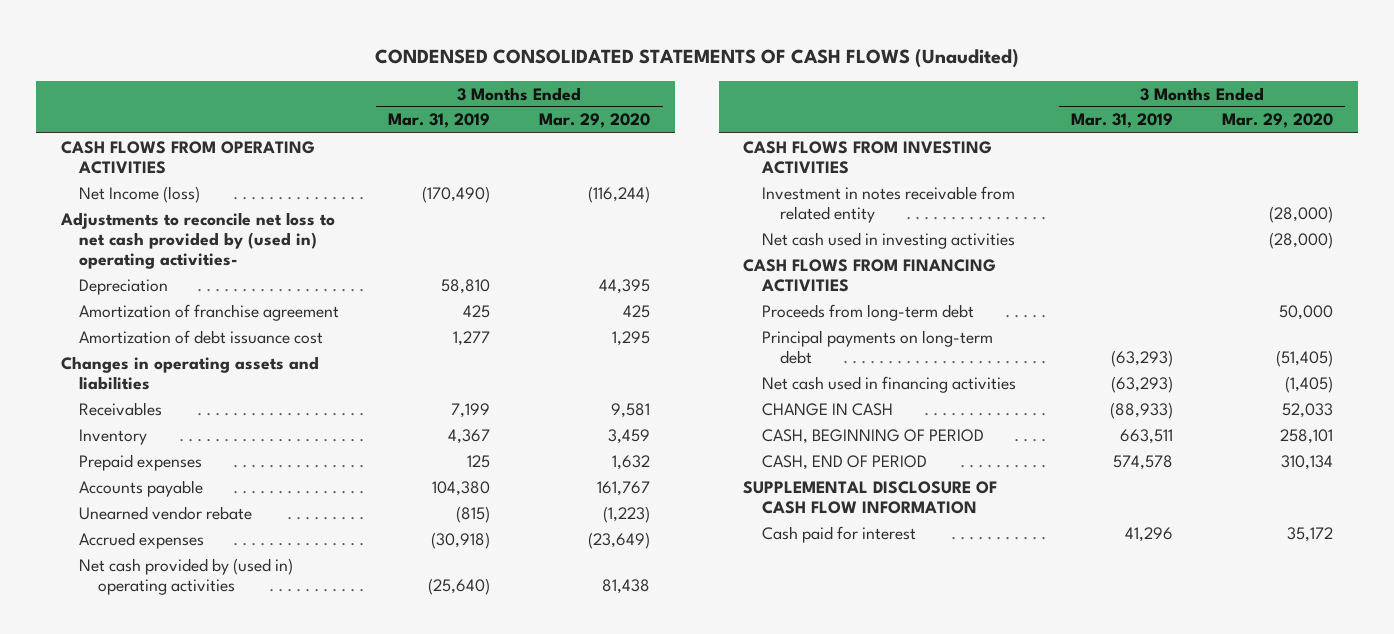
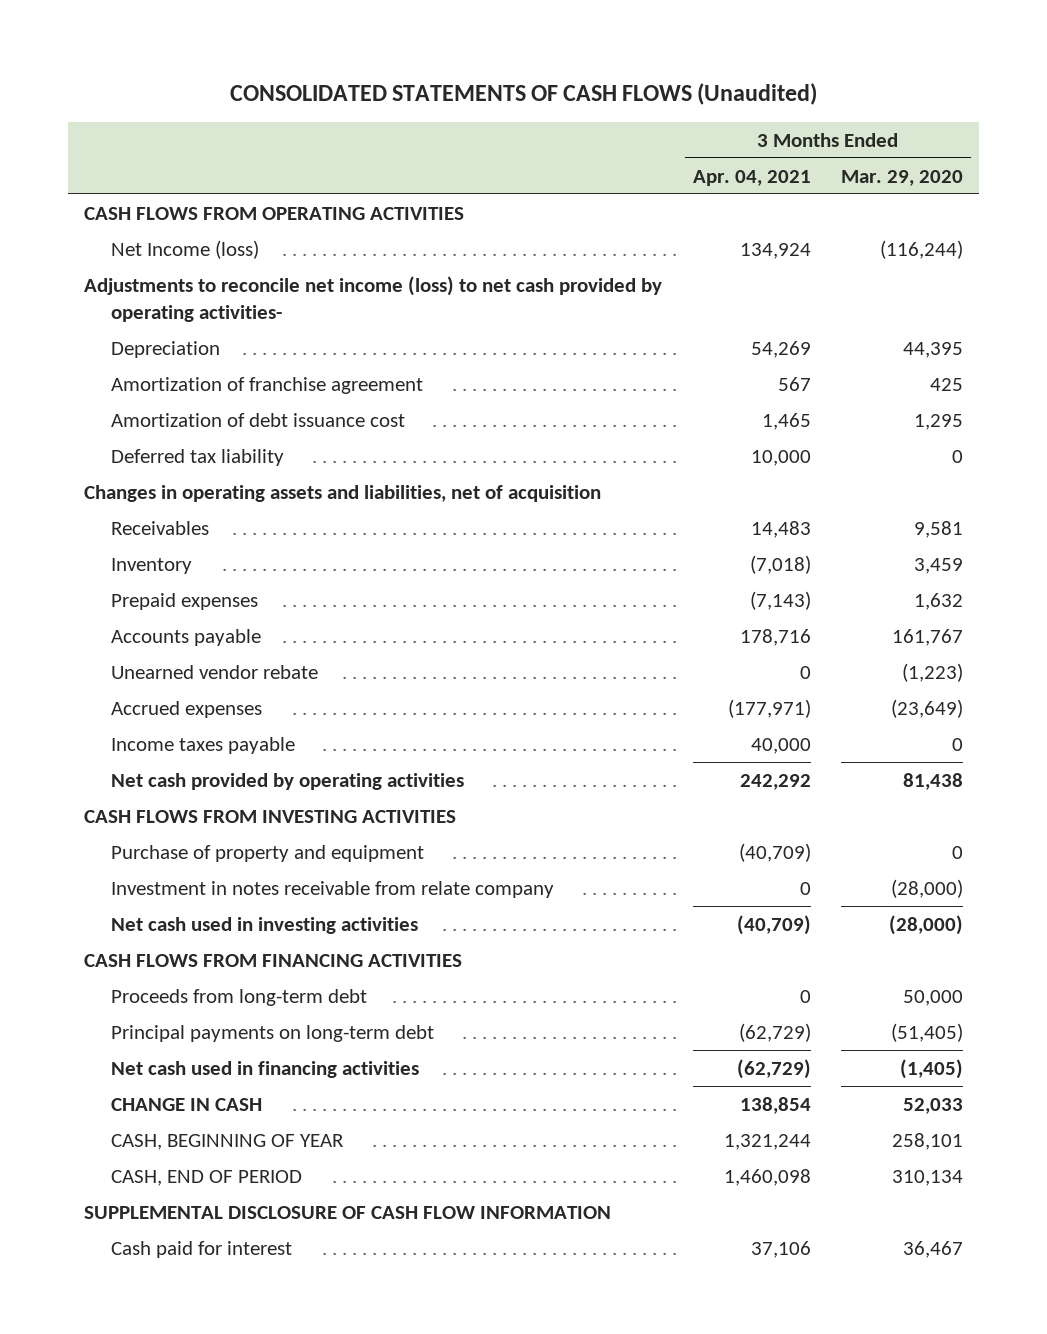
[374,49,1019,69] CONDENSED CONSOLIDATED STATEMENTS OF CASH FLOWS (Unaudited) -> [229,83,817,106] CONSOLIDATED STATEMENTS OF CASH FLOWS (Unaudited)
[388,113,491,129] Mar. 31, 2019 -> none
none -> [692,169,811,186] Apr. 04, 2021
[59,211,335,270] Adjustments to reconcile net loss to net cash provided by (used in) operating activities- -> [83,275,662,322] Adjustments to reconcile net income (loss) to net cash provided by operating activities-
none -> [111,448,285,466] Deferred tax liability
[60,355,319,390] Changes in operating assets and liabilities -> [83,484,601,502] Changes in operating assets and liabilities, net of acquisition
none -> [111,736,296,754] Income taxes payable
[79,557,294,595] Net cash provided by (used in) operating activities -> [111,772,465,790] Net cash provided by operating activities
none -> [111,844,425,862] Purchase of property and equipment
[761,185,1015,223] Investment in notes receivable from related entity -> [111,880,555,898] Investment in notes receivable from relate company
[761,428,984,444] CASH, BEGINNING OF PERIOD -> [111,1133,345,1150] CASH, BEGINNING OF YEAR
[1286,526,1333,542] 35,172 -> [903,1240,964,1258] 36,467

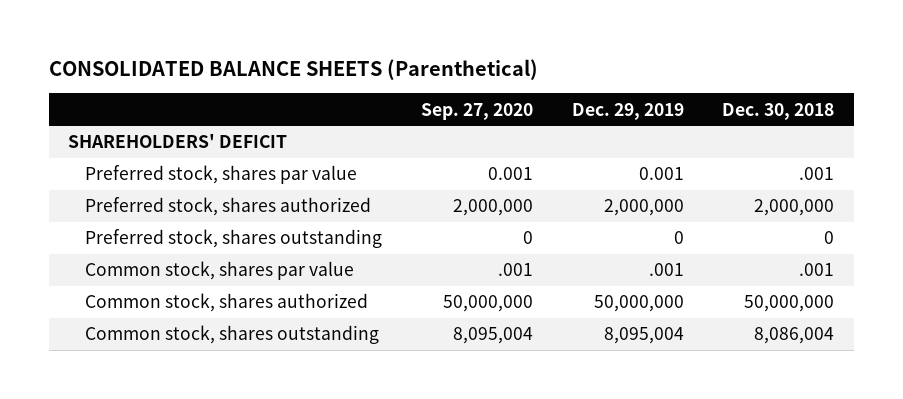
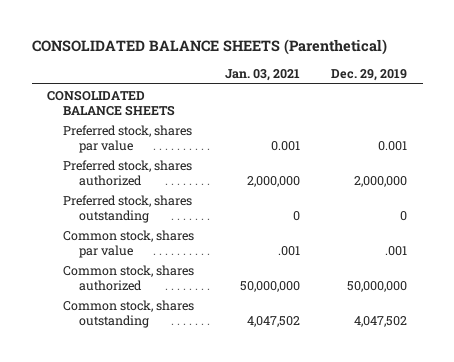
[420,102,533,120] Sep. 27, 2020 -> none
[722,102,835,120] Dec. 30, 2018 -> none
none -> [225,69,301,82] Jan. 03, 2021
[68,134,288,149] SHAREHOLDERS' DEFICIT -> none
none -> [47,89,175,116] CONSOLIDATED BALANCE SHEETS
[603,327,684,345] 8,095,004 -> [354,315,408,327] 4,047,502

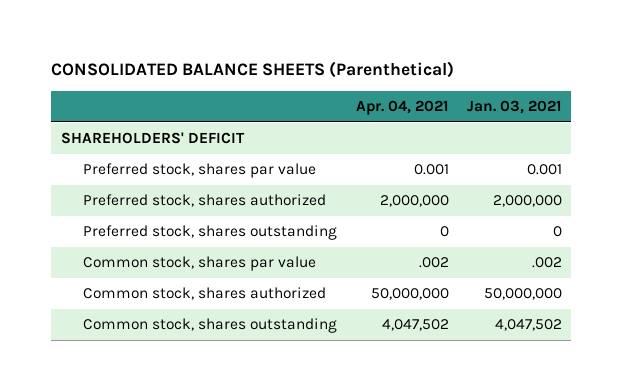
[331,69,408,82] Dec. 29, 2019 -> none
none -> [355,100,449,116] Apr. 04, 2021
[47,89,175,116] CONSOLIDATED BALANCE SHEETS -> none
none -> [60,132,245,145] SHAREHOLDERS' DEFICIT
[278,245,301,256] .001 -> [531,257,562,269] .002

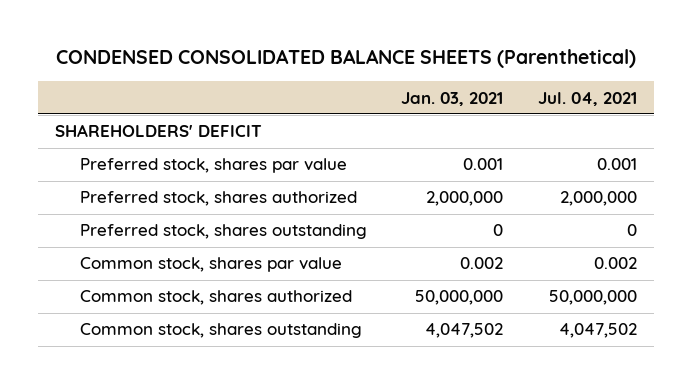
[51,61,455,79] CONSOLIDATED BALANCE SHEETS (Parenthetical) -> [55,49,636,69] CONDENSED CONSOLIDATED BALANCE SHEETS (Parenthetical)
[355,100,449,116] Apr. 04, 2021 -> none
none -> [537,91,637,106] Jul. 04, 2021
[531,257,562,269] .002 -> [460,257,504,270] 0.002

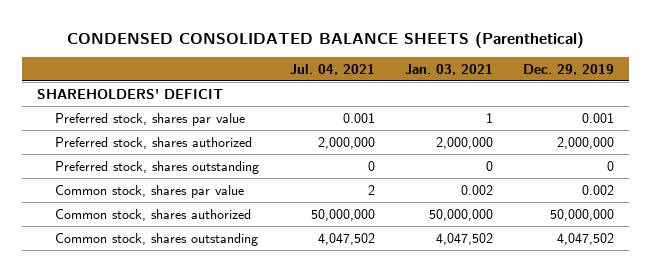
none -> [523,64,615,76] Dec. 29, 2019
[463,158,504,171] 0.001 -> [485,112,493,123] 1
[593,257,637,270] 0.002 -> [367,184,375,195] 2

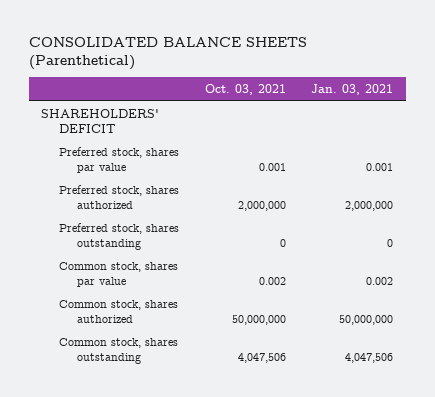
[66,31,584,48] CONDENSED CONSOLIDATED BALANCE SHEETS (Parenthetical) -> [28,36,307,71] CONSOLIDATED BALANCE SHEETS (Parenthetical)
[289,64,375,76] Jul. 04, 2021 -> none
[523,64,615,76] Dec. 29, 2019 -> none
none -> [204,83,286,95] Oct. 03, 2021
[485,112,493,123] 1 -> [366,162,394,171] 0.001
[435,232,493,245] 4,047,502 -> [345,352,394,363] 4,047,506

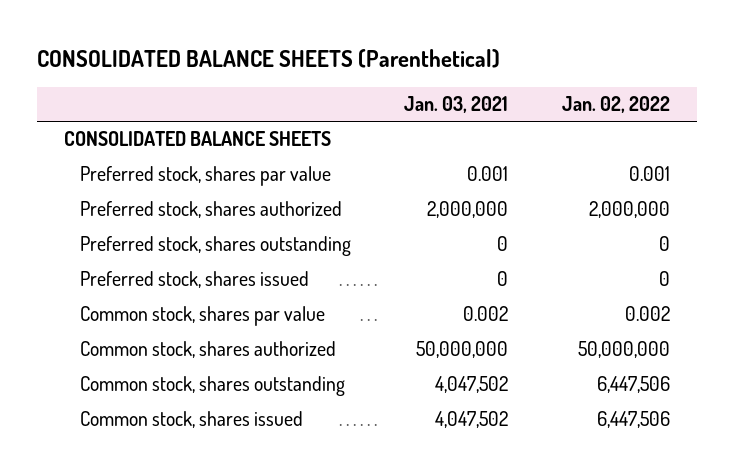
[204,83,286,95] Oct. 03, 2021 -> none
none -> [562,96,671,114] Jan. 02, 2022
[41,108,160,133] SHAREHOLDERS' DEFICIT -> none
none -> [64,131,332,147] CONSOLIDATED BALANCE SHEETS
none -> [79,271,309,289] Preferred stock, shares issued
[345,352,394,363] 4,047,506 -> [435,376,509,394] 4,047,502
none -> [79,411,303,429] Common stock, shares issued

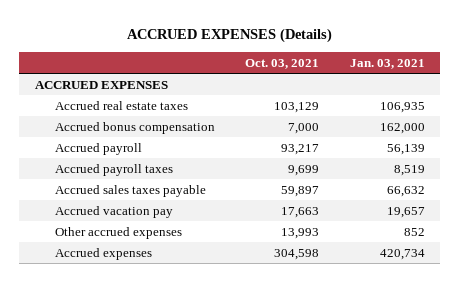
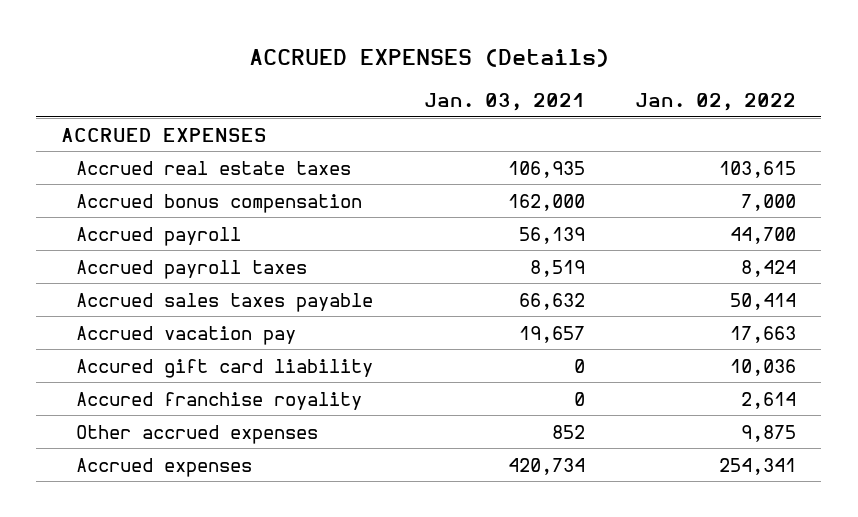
[245,58,320,69] Oct. 03, 2021 -> none
none -> [635,93,797,112] Jan. 02, 2022
none -> [76,358,374,378] Accured gift card liability
none -> [76,391,363,410] Accured franchise royality

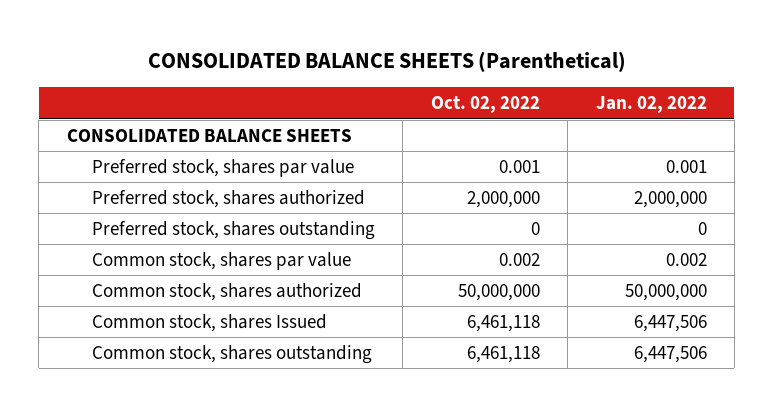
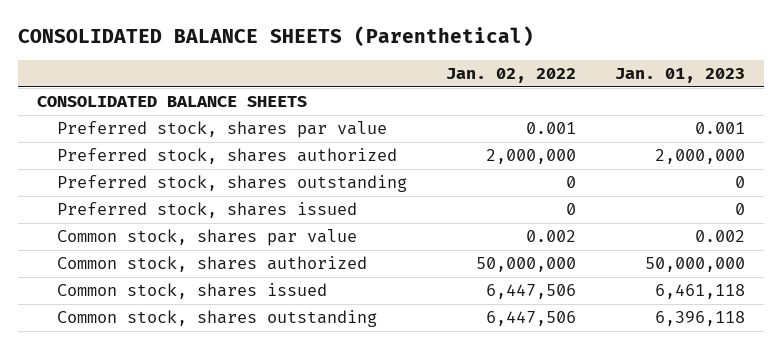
[430,96,540,114] Oct. 02, 2022 -> none
none -> [614,67,745,83] Jan. 01, 2023
none -> [56,202,357,219] Preferred stock, shares issued
[91,313,327,332] Common stock, shares Issued -> [56,283,327,300] Common stock, shares issued

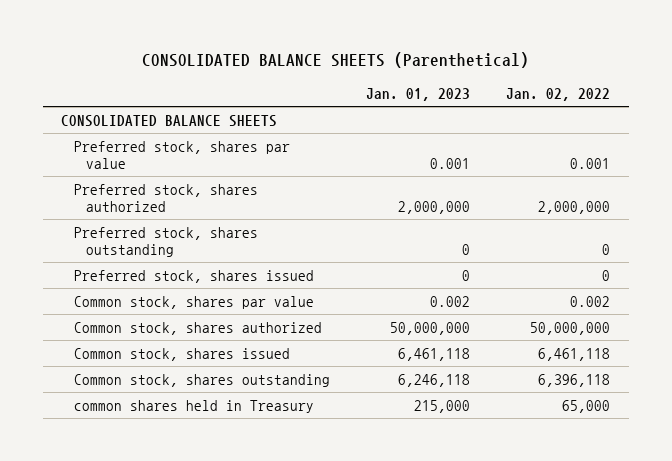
[485,284,576,300] 6,447,506 -> [538,347,611,361] 6,461,118
[485,311,576,327] 6,447,506 -> [538,373,611,387] 6,396,118
[654,311,745,327] 6,396,118 -> [398,373,471,387] 6,246,118
none -> [73,399,314,413] common shares held in Treasury

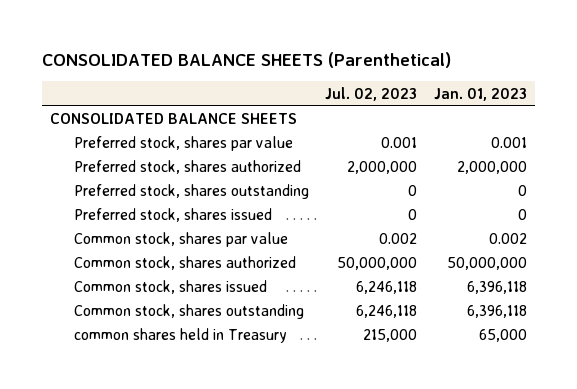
[506,87,611,101] Jan. 02, 2022 -> none
none -> [325,86,418,101] Jul. 02, 2023
[398,347,471,361] 6,461,118 -> [466,281,527,295] 6,396,118
[398,373,471,387] 6,246,118 -> [466,305,527,319] 6,396,118
[414,399,471,413] 215,000 -> [478,329,527,343] 65,000

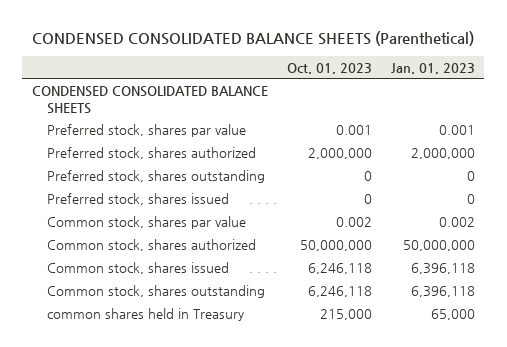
[41,52,451,69] CONSOLIDATED BALANCE SHEETS (Parenthetical) -> [32,30,475,46] CONDENSED CONSOLIDATED BALANCE SHEETS (Parenthetical)
[325,86,418,101] Jul. 02, 2023 -> none
none -> [286,62,372,74] Oct. 01, 2023
[50,113,298,125] CONSOLIDATED BALANCE SHEETS -> [31,85,268,114] CONDENSED CONSOLIDATED BALANCE SHEETS

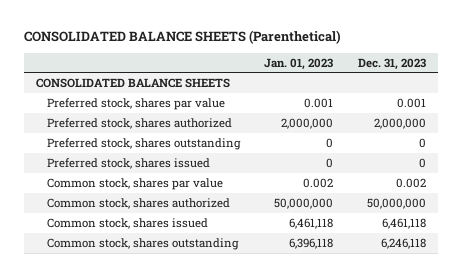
[32,30,475,46] CONDENSED CONSOLIDATED BALANCE SHEETS (Parenthetical) -> [23,30,341,45] CONSOLIDATED BALANCE SHEETS (Parenthetical)
[286,62,372,74] Oct. 01, 2023 -> none
none -> [357,57,426,70] Dec. 31, 2023
[31,85,268,114] CONDENSED CONSOLIDATED BALANCE SHEETS -> [36,77,231,88] CONSOLIDATED BALANCE SHEETS
[410,262,475,274] 6,396,118 -> [289,217,334,229] 6,461,118
[46,307,244,321] common shares held in Treasury -> none

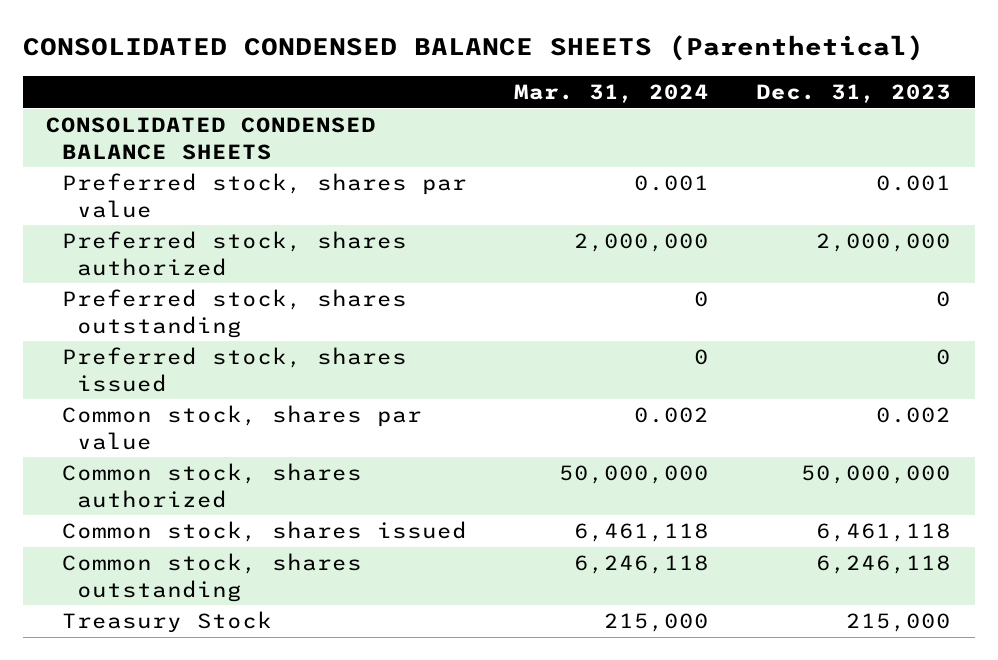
[23,30,341,45] CONSOLIDATED BALANCE SHEETS (Parenthetical) -> [22,35,924,62] CONSOLIDATED CONDENSED BALANCE SHEETS (Parenthetical)
[264,57,334,70] Jan. 01, 2023 -> none
none -> [514,83,710,103] Mar. 31, 2024
[36,77,231,88] CONSOLIDATED BALANCE SHEETS -> [46,117,377,160] CONSOLIDATED CONDENSED BALANCE SHEETS
none -> [61,611,272,634] Treasury Stock

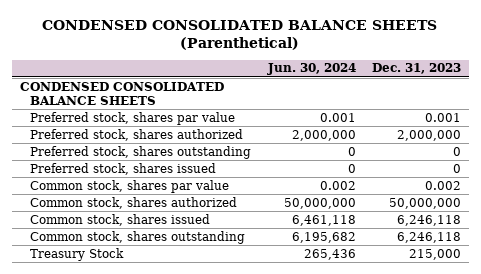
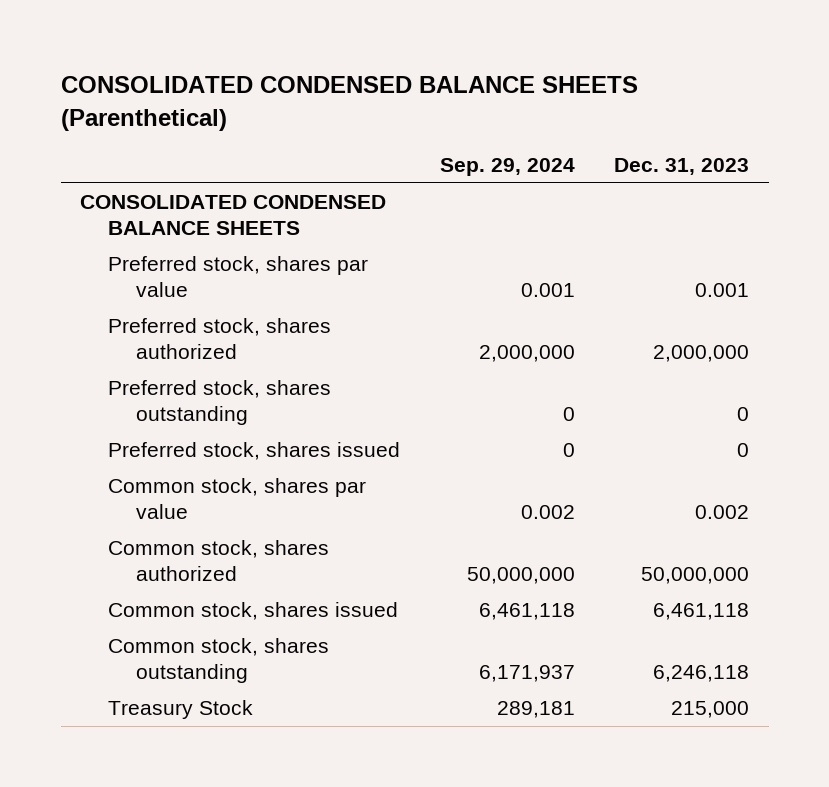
[42,19,438,51] CONDENSED CONSOLIDATED BALANCE SHEETS (Parenthetical) -> [60,76,638,131] CONSOLIDATED CONDENSED BALANCE SHEETS (Parenthetical)
[266,63,356,76] Jun. 30, 2024 -> none
none -> [439,158,575,177] Sep. 29, 2024
[19,81,224,105] CONDENSED CONSOLIDATED BALANCE SHEETS -> [80,195,387,236] CONSOLIDATED CONDENSED BALANCE SHEETS
[396,214,461,226] 6,246,118 -> [653,603,750,621] 6,461,118

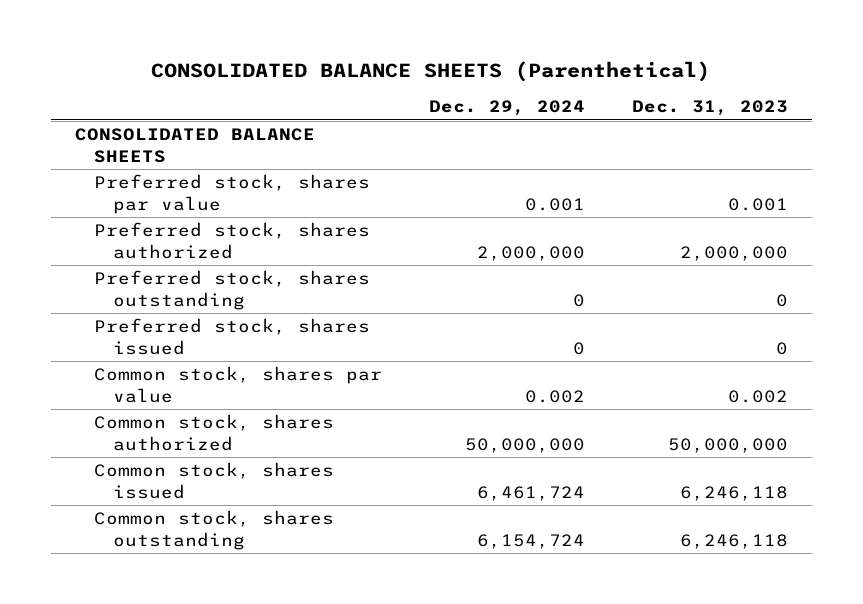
[60,76,638,131] CONSOLIDATED CONDENSED BALANCE SHEETS (Parenthetical) -> [151,60,711,82] CONSOLIDATED BALANCE SHEETS (Parenthetical)
[439,158,575,177] Sep. 29, 2024 -> none
none -> [428,100,585,117] Dec. 29, 2024
[80,195,387,236] CONSOLIDATED CONDENSED BALANCE SHEETS -> [74,128,315,163] CONSOLIDATED BALANCE SHEETS
[653,603,750,621] 6,461,118 -> [680,485,789,501] 6,246,118
[108,700,254,720] Treasury Stock -> none

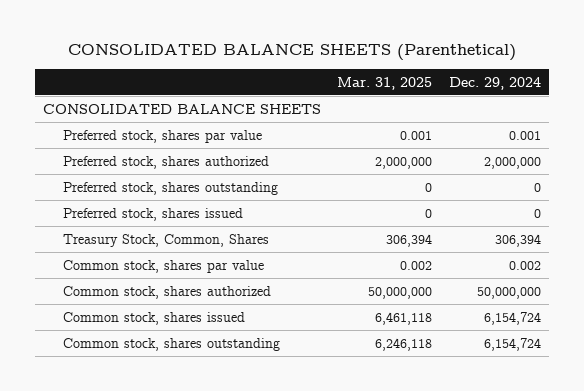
[632,100,789,117] Dec. 31, 2023 -> none
none -> [337,76,433,90] Mar. 31, 2025
none -> [62,233,269,247] Treasury Stock, Common, Shares
[476,485,585,501] 6,461,724 -> [484,311,542,325] 6,154,724

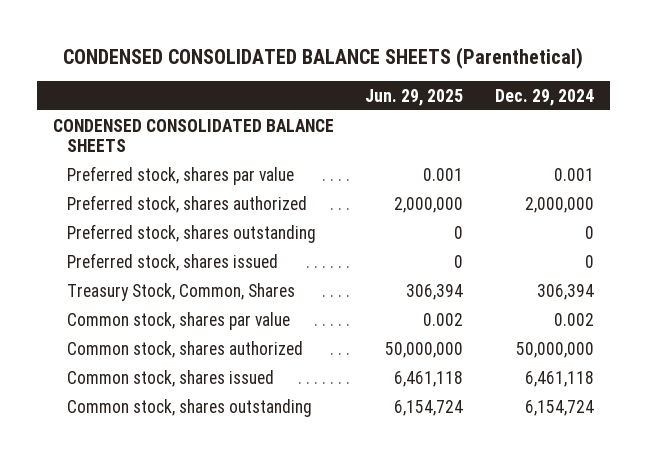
[67,44,516,62] CONSOLIDATED BALANCE SHEETS (Parenthetical) -> [63,46,584,69] CONDENSED CONSOLIDATED BALANCE SHEETS (Parenthetical)
[337,76,433,90] Mar. 31, 2025 -> none
none -> [365,88,464,106] Jun. 29, 2025
[42,103,321,114] CONSOLIDATED BALANCE SHEETS -> [52,118,334,152] CONDENSED CONSOLIDATED BALANCE SHEETS
[484,311,542,325] 6,154,724 -> [525,370,595,387] 6,461,118

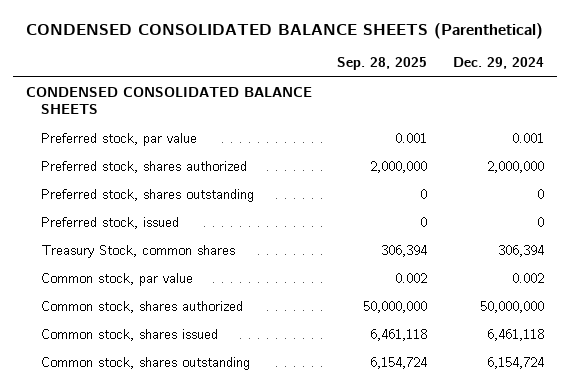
[365,88,464,106] Jun. 29, 2025 -> none
none -> [337,57,428,71] Sep. 28, 2025
[66,165,294,185] Preferred stock, shares par value -> [41,132,198,146] Preferred stock, par value
[66,252,278,271] Preferred stock, shares issued -> [41,216,180,229] Preferred stock, issued
[66,282,295,301] Treasury Stock, Common, Shares -> [41,244,236,258] Treasury Stock, common shares
[66,311,290,330] Common stock, shares par value -> [41,272,194,286] Common stock, par value

